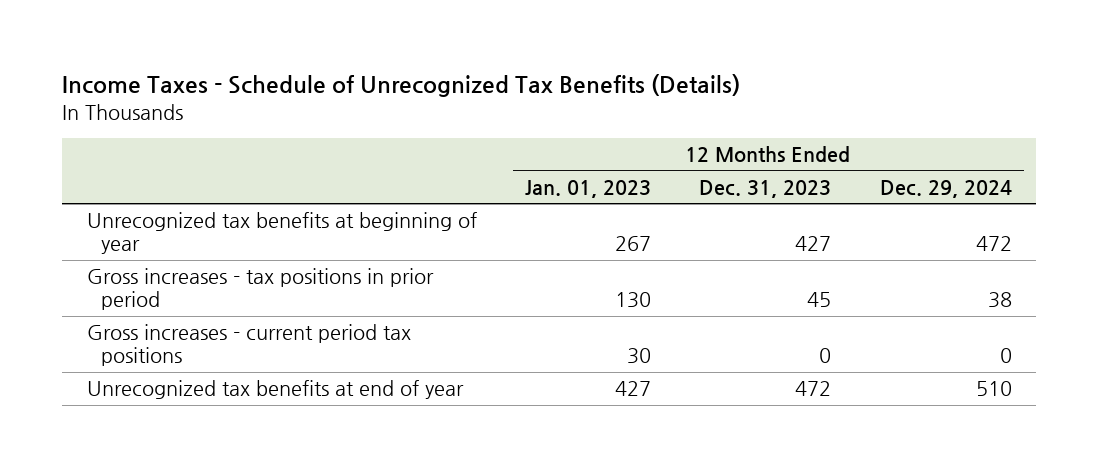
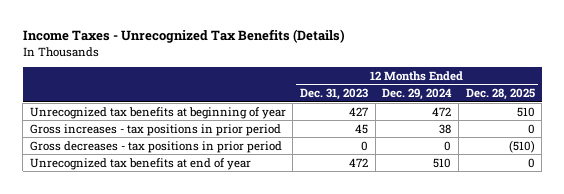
[62,74,741,98] Income Taxes - Schedule of Unrecognized Tax Benefits (Details) -> [22,29,345,44] Income Taxes - Unrecognized Tax Benefits (Details)
[524,179,651,198] Jan. 01, 2023 -> none
none -> [465,88,535,101] Dec. 28, 2025
[86,324,411,367] Gross increases - current period tax positions -> none
none -> [29,140,282,153] Gross decreases - tax positions in prior period

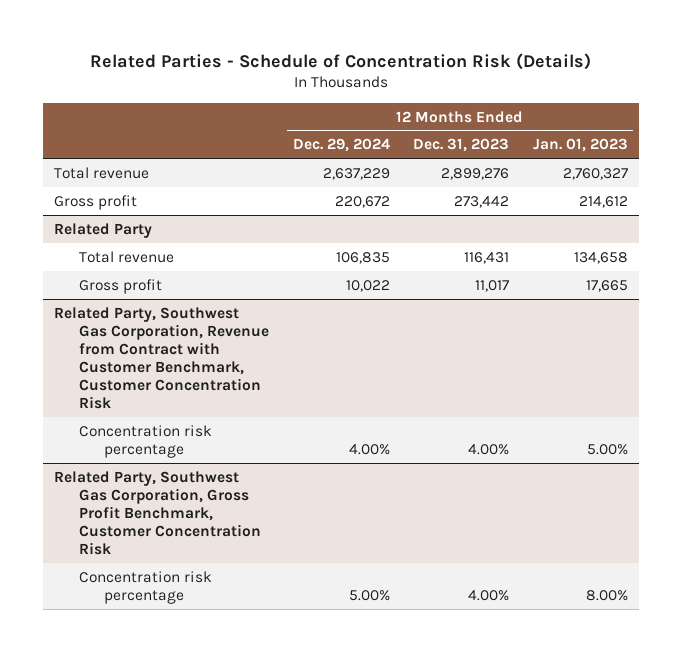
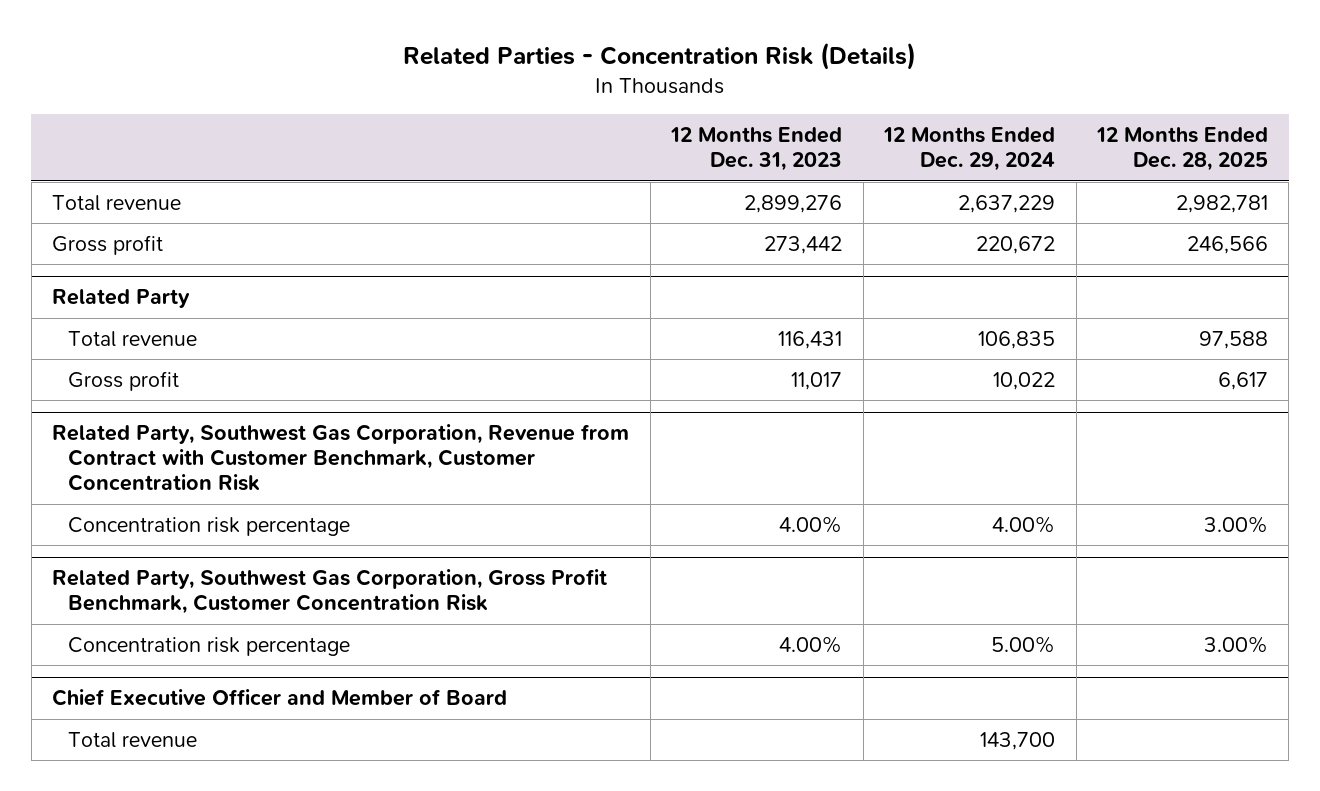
[89,52,591,70] Related Parties - Schedule of Concentration Risk (Details) -> [403,42,917,71] Related Parties - Concentration Risk (Details)
[532,138,628,153] Jan. 01, 2023 -> none
none -> [1095,127,1268,172] 12 Months Ended Dec. 28, 2025
none -> [52,689,508,707] Chief Executive Officer and Member of Board
none -> [67,731,197,748] Total revenue

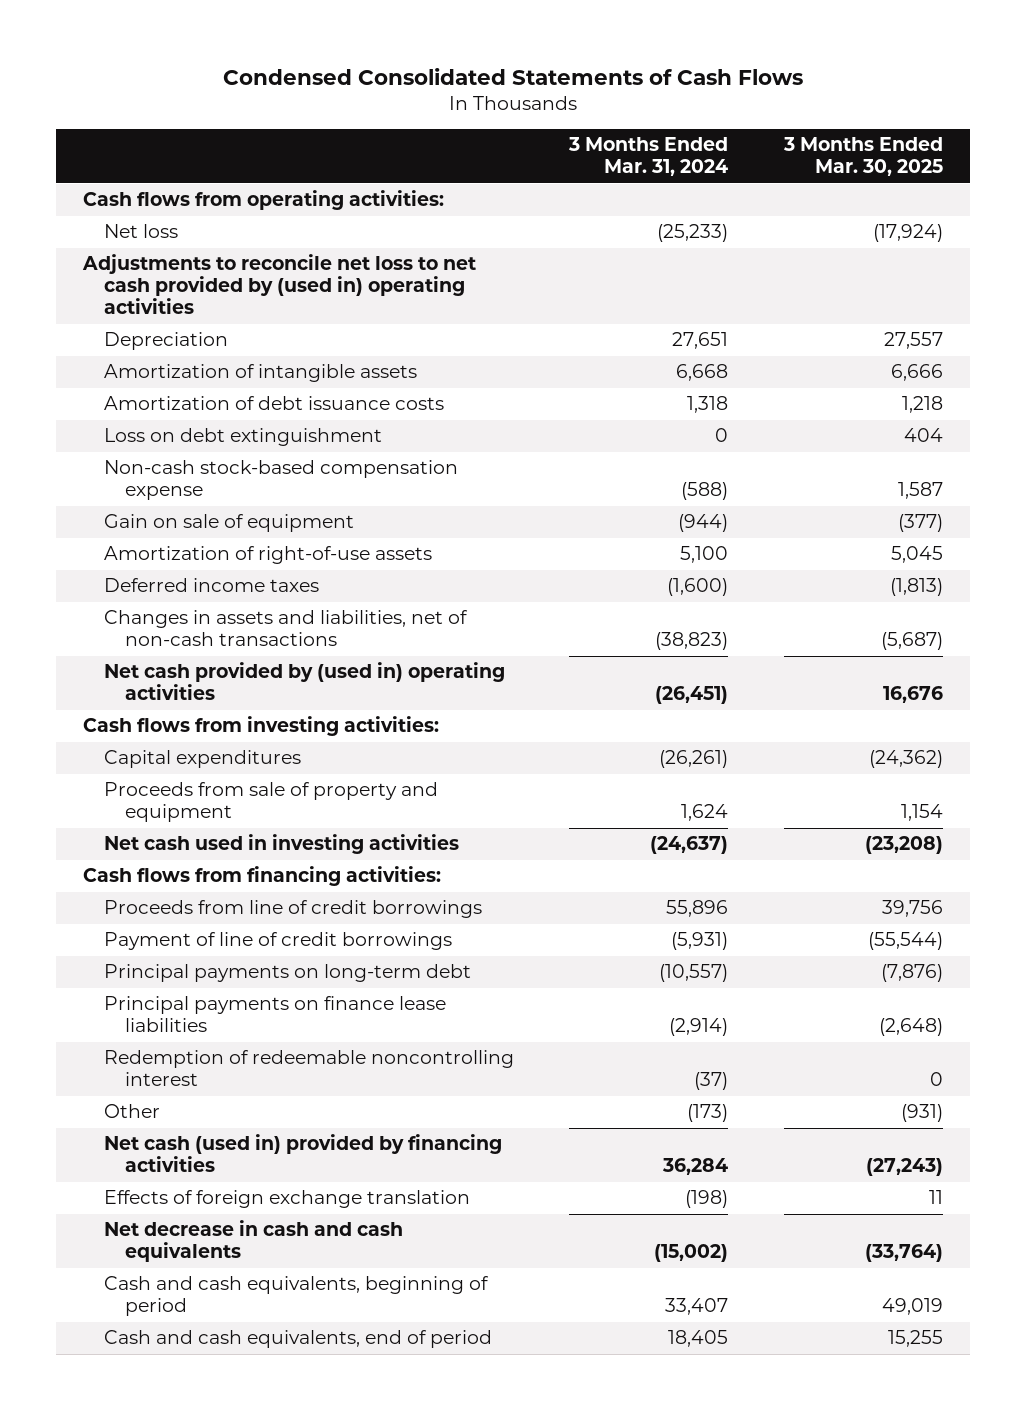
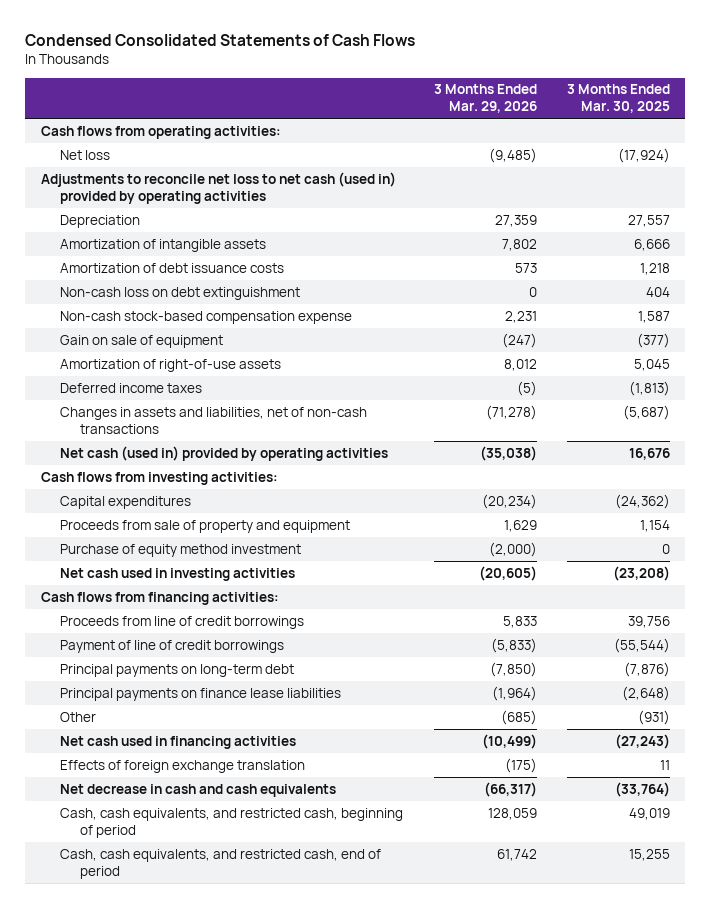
[568,137,729,177] 3 Months Ended Mar. 31, 2024 -> none
none -> [433,84,537,114] 3 Months Ended Mar. 29, 2026
[82,254,477,315] Adjustments to reconcile net loss to net cash provided by (used in) operating activities -> [40,171,396,204] Adjustments to reconcile net loss to net cash (used in) provided by operating activities
[104,428,383,447] Loss on debt extinguishment -> [60,286,301,300] Non-cash loss on debt extinguishment
[104,662,506,701] Net cash provided by (used in) operating activities -> [60,445,389,461] Net cash (used in) provided by operating activities
none -> [60,543,302,557] Purchase of equity method investment
[104,1050,515,1087] Redemption of redeemable noncontrolling interest -> none
[104,1134,503,1173] Net cash (used in) provided by financing activities -> [60,735,297,749] Net cash used in financing activities
[104,1276,490,1317] Cash and cash equivalents, beginning of period -> [60,807,404,838] Cash, cash equivalents, and restricted cash, beginning of period
[104,1330,493,1349] Cash and cash equivalents, end of period -> [60,848,382,879] Cash, cash equivalents, and restricted cash, end of period

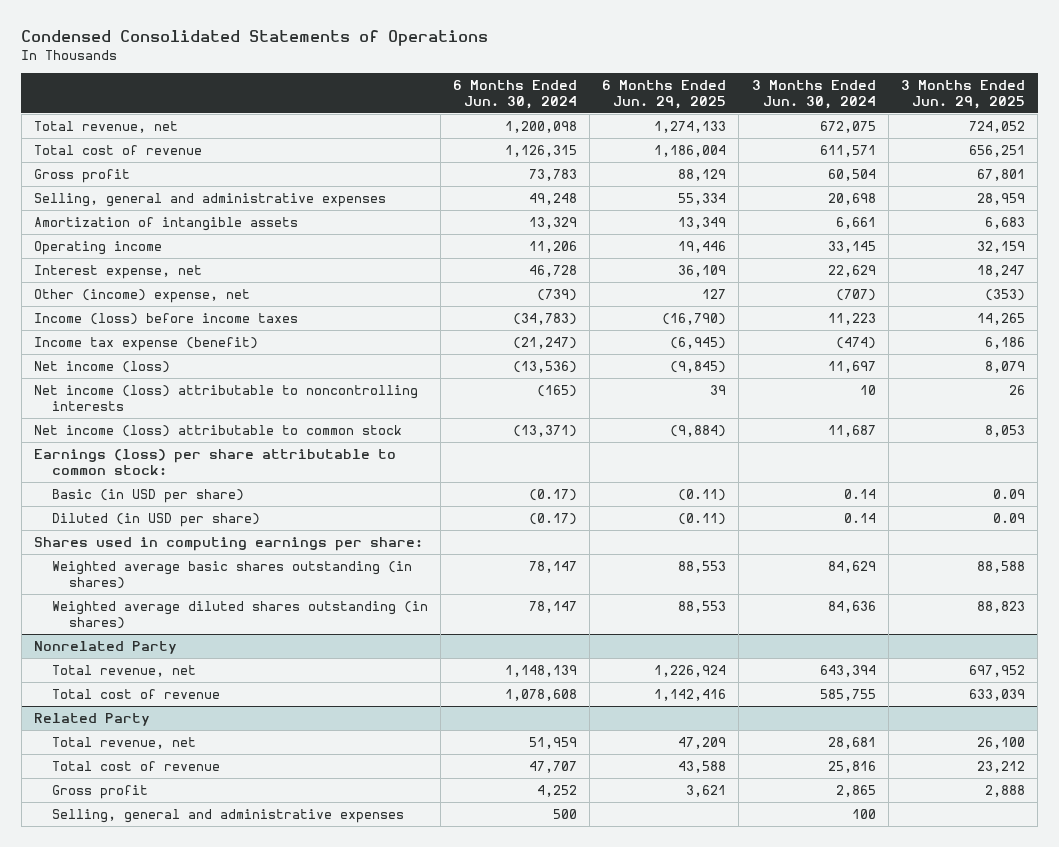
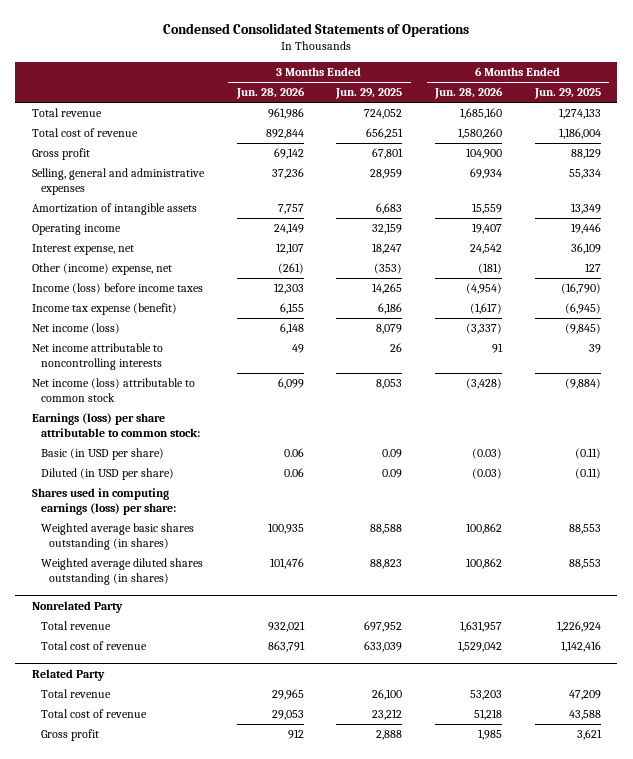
[452,80,577,109] 6 Months Ended Jun. 30, 2024 -> none
[751,80,876,109] 3 Months Ended Jun. 30, 2024 -> none
none -> [235,87,305,100] Jun. 28, 2026
none -> [434,87,504,100] Jun. 28, 2026
[34,121,179,134] Total revenue, net -> [31,108,102,118] Total revenue
[34,385,419,411] Net income (loss) attributable to noncontrolling interests -> [31,343,163,371] Net income attributable to noncontrolling interests
[34,537,424,552] Shares used in computing earnings per share: -> [31,488,176,516] Shares used in computing earnings (loss) per share:
[51,665,196,678] Total revenue, net -> [40,621,111,631] Total revenue
[51,737,196,750] Total revenue, net -> [40,689,111,699] Total revenue
[51,809,404,824] Selling, general and administrative expenses -> none

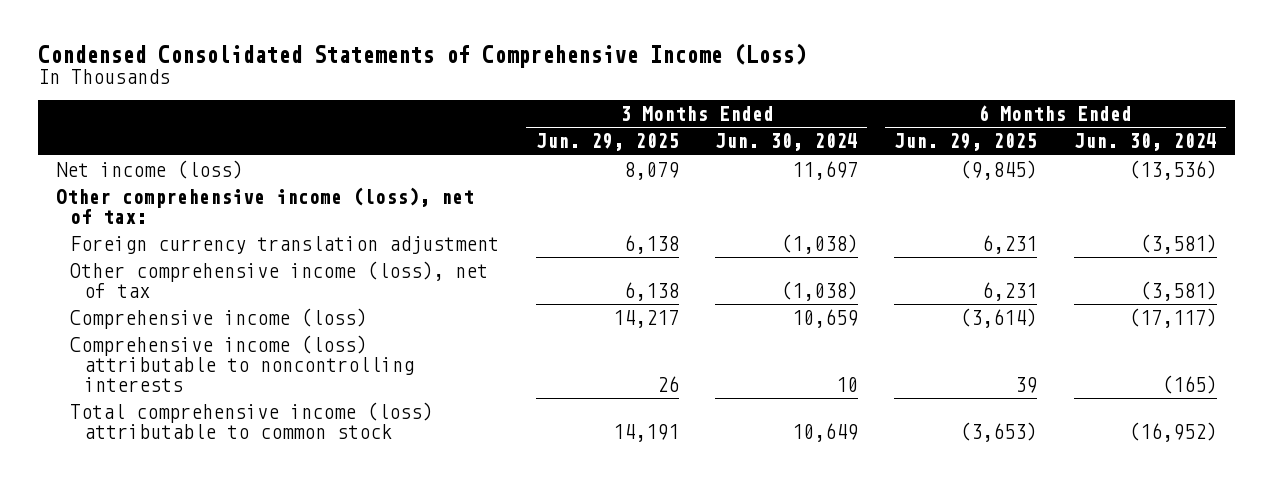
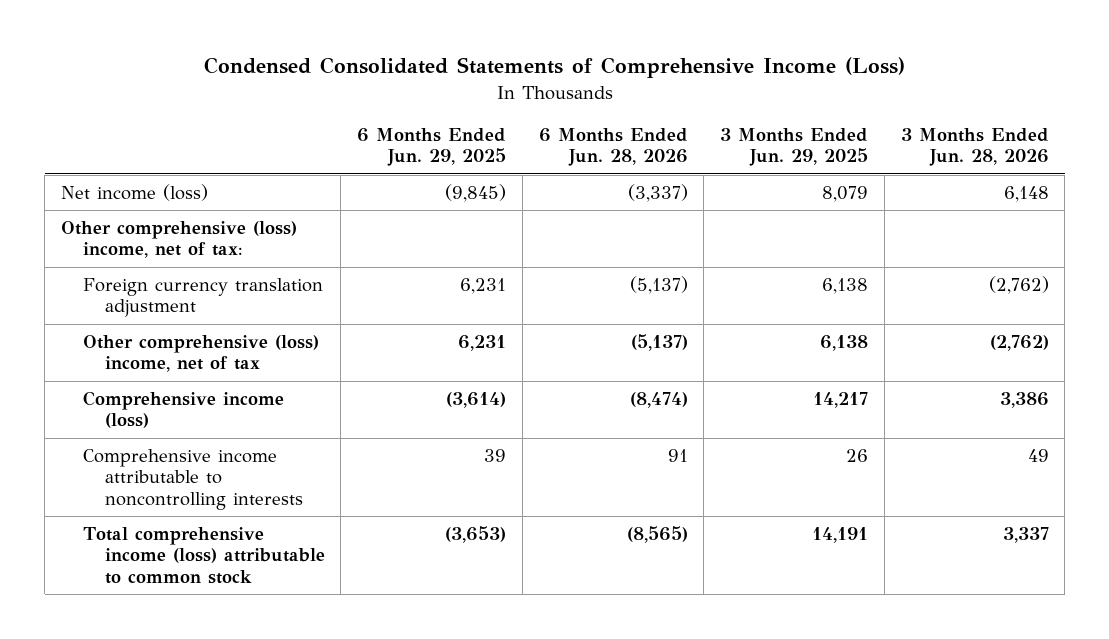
[714,133,858,152] Jun. 30, 2024 -> none
[1073,133,1217,152] Jun. 30, 2024 -> none
none -> [538,128,688,167] 6 Months Ended Jun. 28, 2026
none -> [900,128,1049,167] 3 Months Ended Jun. 28, 2026
[56,187,475,224] Other comprehensive income (loss), net of tax: -> [60,220,297,259] Other comprehensive (loss) income, net of tax:
[70,261,489,298] Other comprehensive income (loss), net of tax -> [82,334,319,373] Other comprehensive (loss) income, net of tax
[70,335,415,392] Comprehensive income (loss) attributable to noncontrolling interests -> [82,448,303,510] Comprehensive income attributable to noncontrolling interests

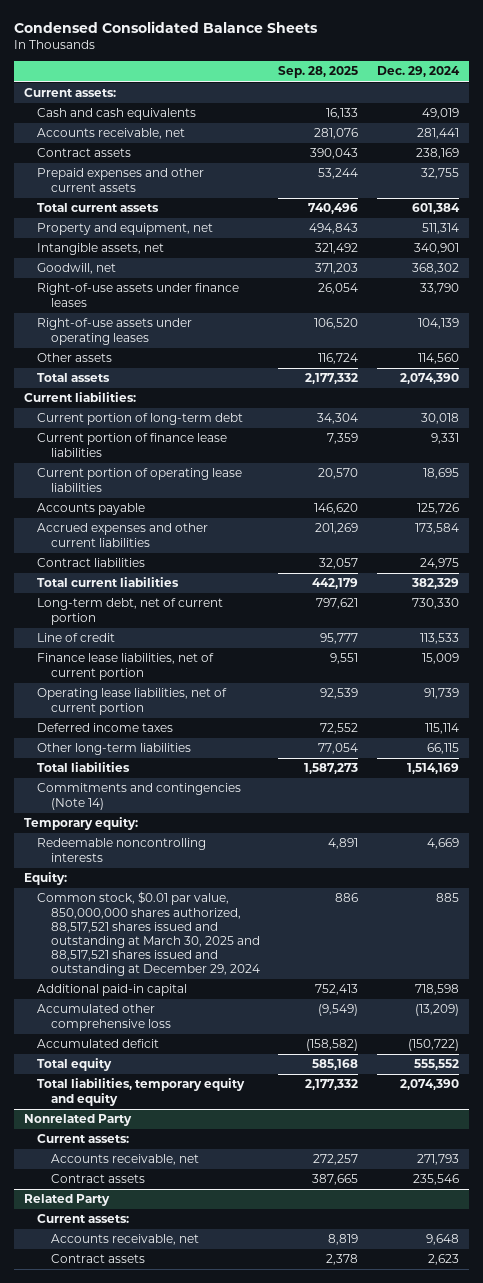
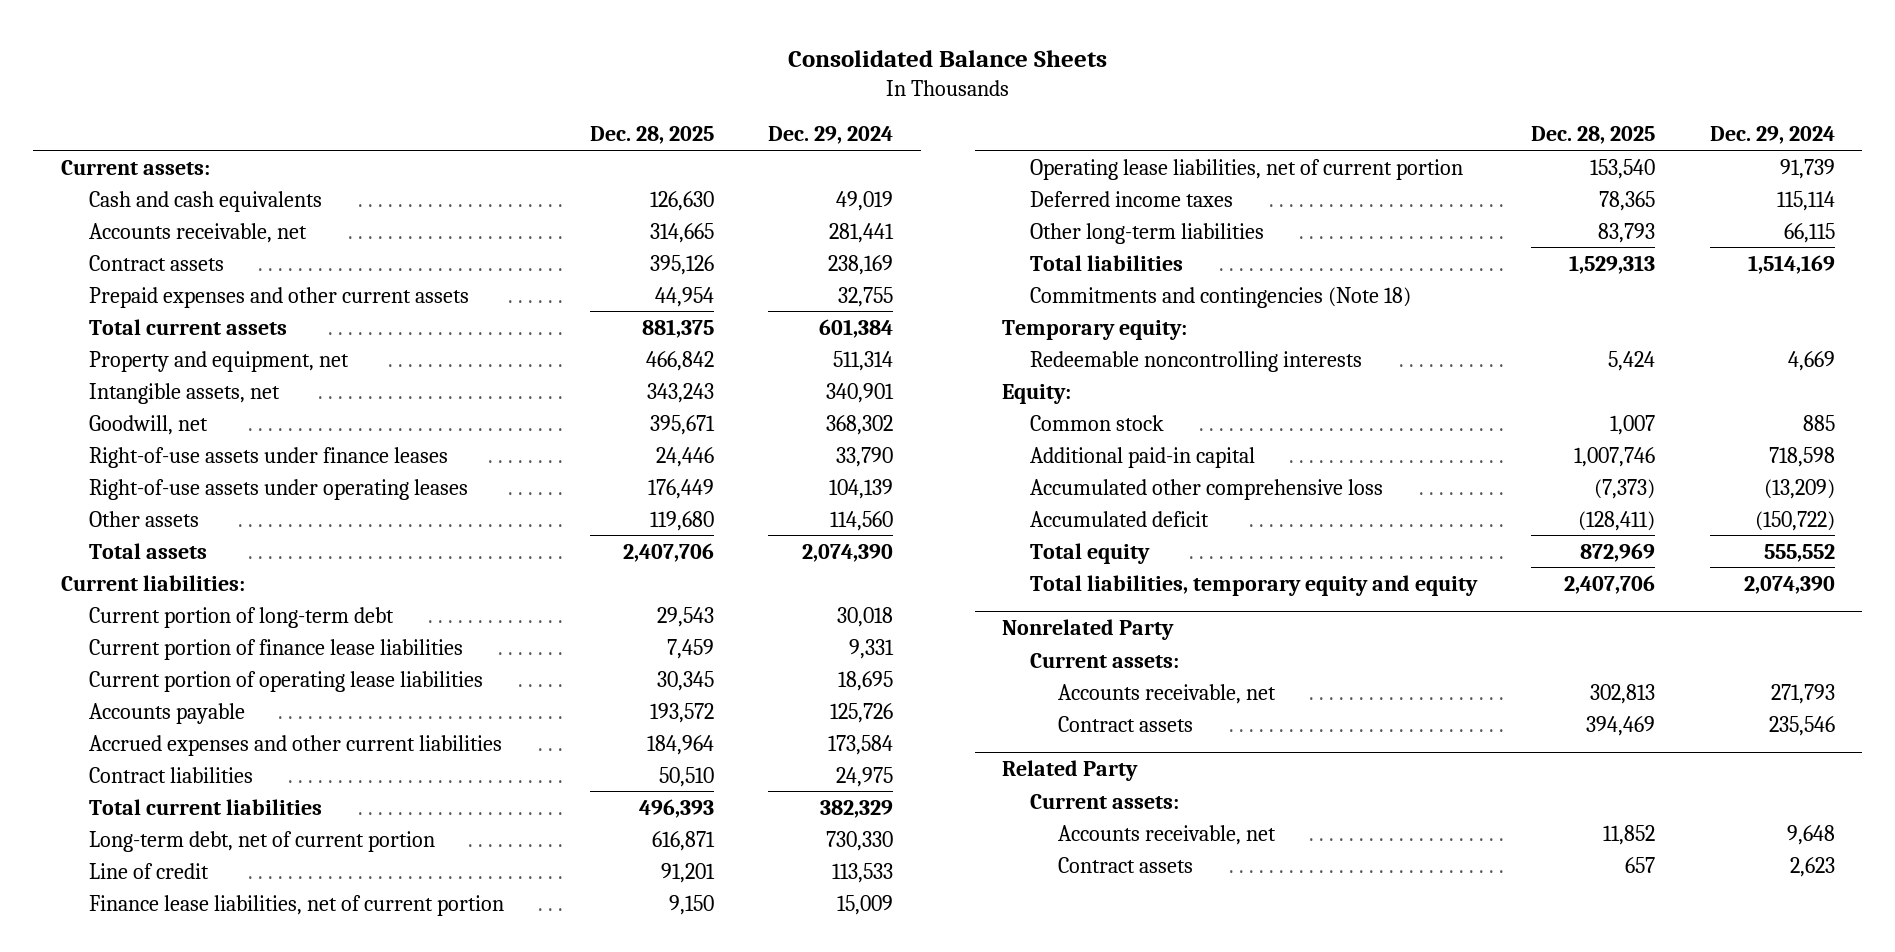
[14,20,319,33] Condensed Consolidated Balance Sheets -> [787,49,1107,67] Consolidated Balance Sheets
[278,66,359,79] Sep. 28, 2025 -> none
none -> [589,126,714,145] Dec. 28, 2025
[37,783,242,810] Commitments and contingencies (Note 14) -> [1029,286,1411,308] Commitments and contingencies (Note 18)
[37,891,260,976] Common stock, $0.01 par value, 850,000,000 shares authorized, 88,517,521 shares issued and outstanding at March 30, 2025 and 88,517,521 shares issued and outstanding at December 29, 2024 -> [1029,414,1164,431] Common stock

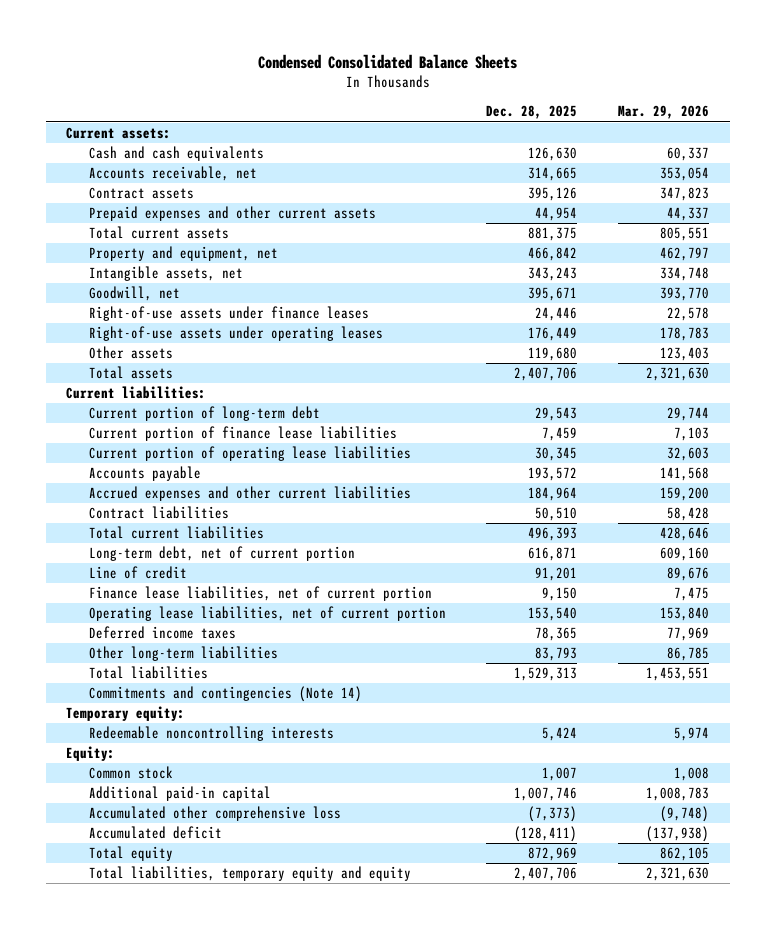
[787,49,1107,67] Consolidated Balance Sheets -> [257,53,517,69] Condensed Consolidated Balance Sheets
[768,126,894,145] Dec. 29, 2024 -> none
none -> [618,105,710,120] Mar. 29, 2026
[1029,286,1411,308] Commitments and contingencies (Note 18) -> [88,686,362,703] Commitments and contingencies (Note 14)
[1001,619,1174,641] Nonrelated Party -> none
[1029,652,1179,668] Current assets: -> none
[1057,683,1276,704] Accounts receivable, net -> none
[1057,715,1193,732] Contract assets -> none
[1001,760,1138,782] Related Party -> none
[1029,793,1179,809] Current assets: -> none
[1057,824,1276,845] Accounts receivable, net -> none
[1057,856,1193,873] Contract assets -> none

